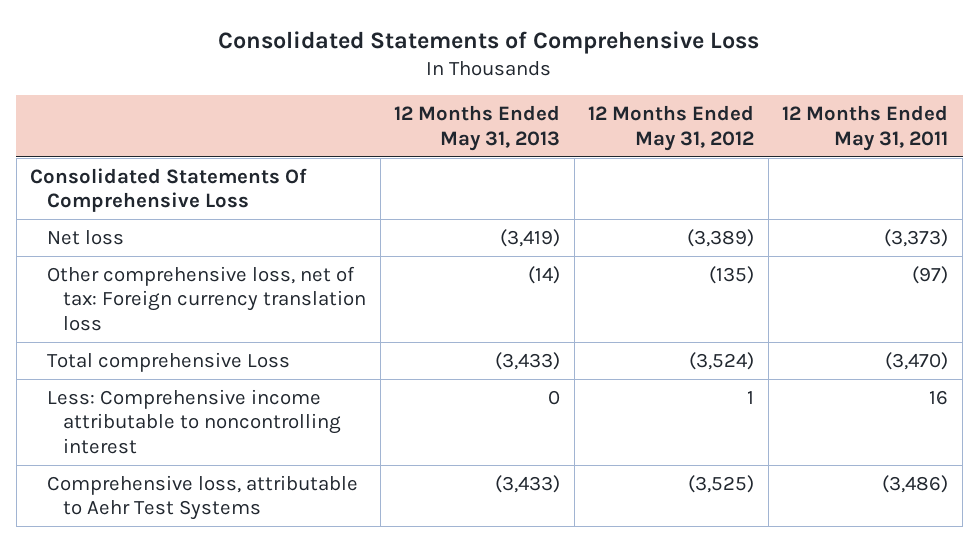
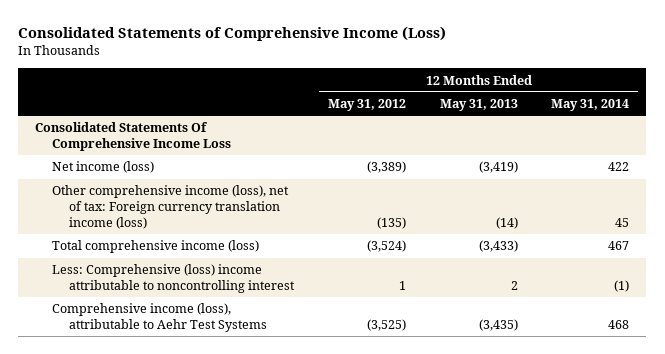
[218,30,760,54] Consolidated Statements of Comprehensive Loss -> [18,26,447,42] Consolidated Statements of Comprehensive Income (Loss)
[782,105,949,151] 12 Months Ended May 31, 2011 -> none
none -> [551,99,630,112] May 31, 2014
[30,167,308,213] Consolidated Statements Of Comprehensive Loss -> [35,122,232,151] Consolidated Statements Of Comprehensive Income Loss
[46,229,124,245] Net loss -> [52,161,155,174] Net income (loss)
[46,265,367,331] Other comprehensive loss, net of tax: Foreign currency translation loss -> [52,185,290,229] Other comprehensive income (loss), net of tax: Foreign currency translation income (loss)
[46,351,290,372] Total comprehensive Loss -> [52,240,260,254] Total comprehensive income (loss)
[46,388,342,454] Less: Comprehensive income attributable to noncontrolling interest -> [52,264,295,293] Less: Comprehensive (loss) income attributable to noncontrolling interest
[548,389,561,405] 0 -> [510,280,518,290] 2
[46,474,358,521] Comprehensive loss, attributable to Aehr Test Systems -> [52,303,267,332] Comprehensive income (loss), attributable to Aehr Test Systems
[495,474,561,493] (3,433) -> [478,318,518,331] (3,435)

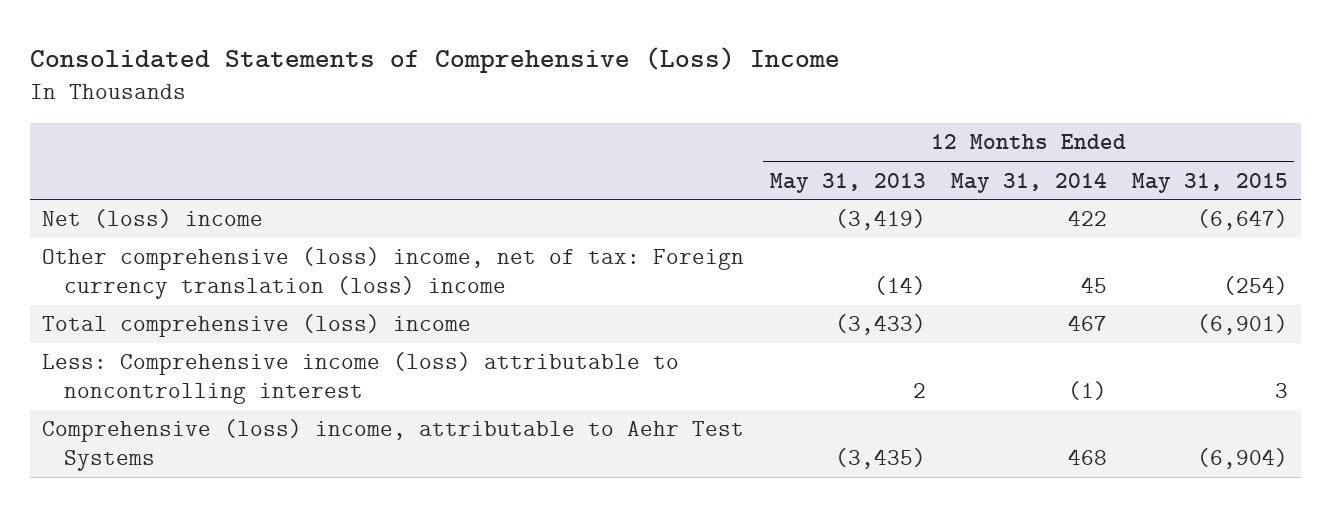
[18,26,447,42] Consolidated Statements of Comprehensive Income (Loss) -> [29,46,840,73] Consolidated Statements of Comprehensive (Loss) Income
[327,99,406,112] May 31, 2012 -> none
none -> [1132,172,1289,193] May 31, 2015
[35,122,232,151] Consolidated Statements Of Comprehensive Income Loss -> none
[52,161,155,174] Net income (loss) -> [42,209,264,229] Net (loss) income
[52,185,290,229] Other comprehensive income (loss), net of tax: Foreign currency translation income (loss) -> [42,247,745,300] Other comprehensive (loss) income, net of tax: Foreign currency translation (loss) income
[52,240,260,254] Total comprehensive income (loss) -> [42,314,472,338] Total comprehensive (loss) income
[52,264,295,293] Less: Comprehensive (loss) income attributable to noncontrolling interest -> [42,352,680,405] Less: Comprehensive income (loss) attributable to noncontrolling interest
[52,303,267,332] Comprehensive income (loss), attributable to Aehr Test Systems -> [42,419,745,472] Comprehensive (loss) income, attributable to Aehr Test Systems

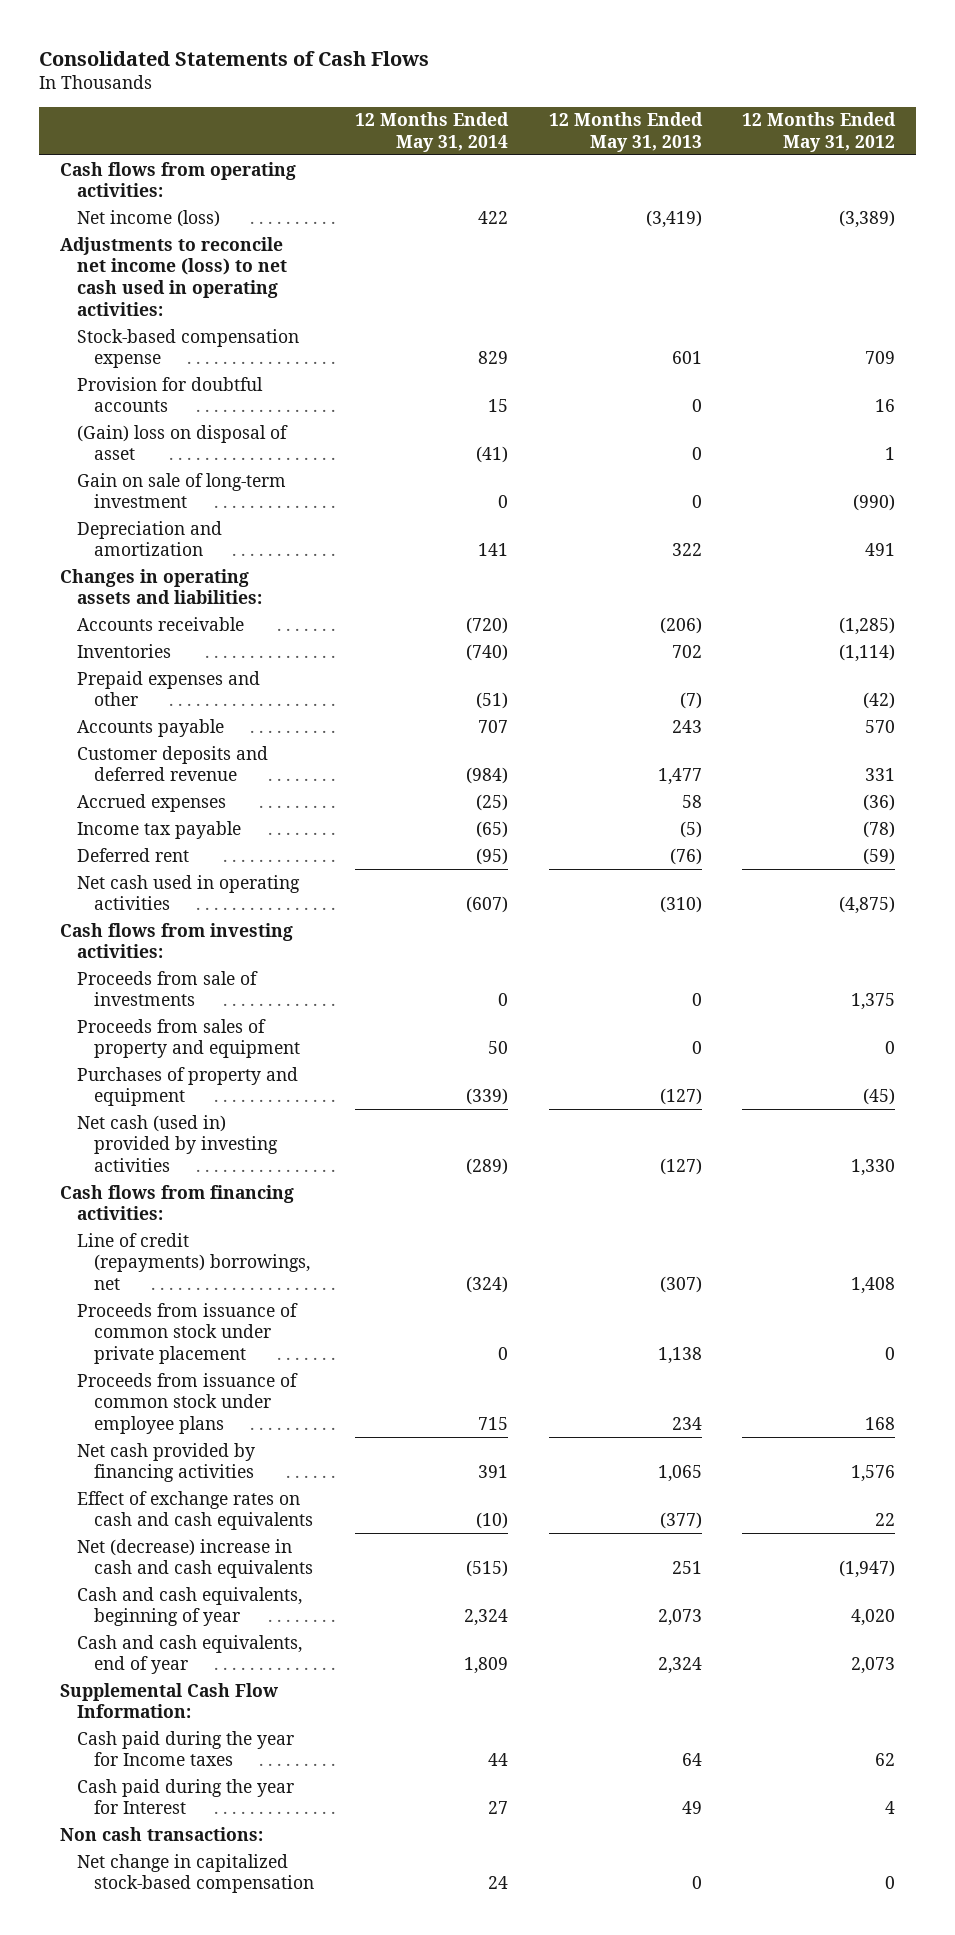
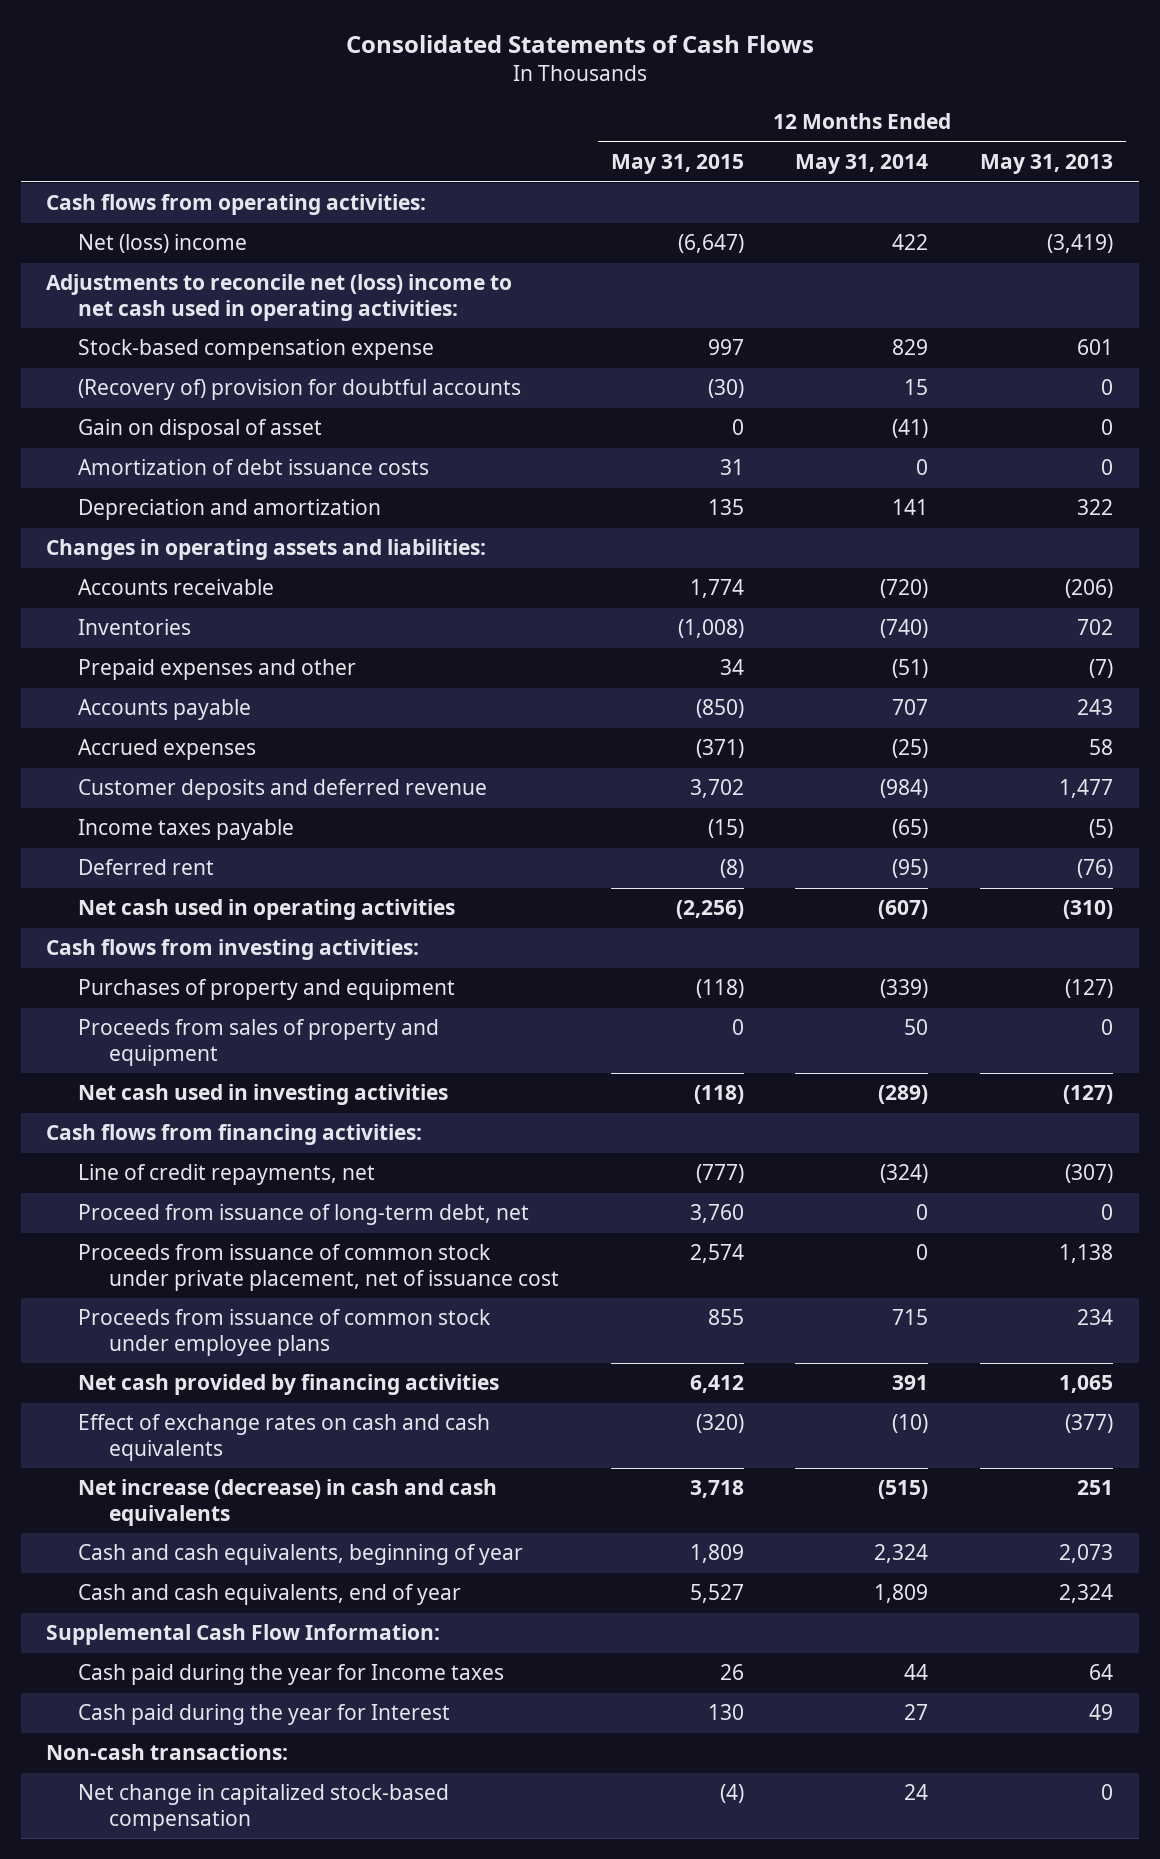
[742,112,897,152] 12 Months Ended May 31, 2012 -> none
none -> [610,154,744,175] May 31, 2015
[77,209,221,227] Net income (loss) -> [77,234,247,254] Net (loss) income
[59,236,288,316] Adjustments to reconcile net income (loss) to net cash used in operating activities: -> [46,274,513,321] Adjustments to reconcile net (loss) income to net cash used in operating activities:
[77,472,287,509] Gain on sale of long-term investment -> none
[77,376,264,413] Provision for doubtful accounts -> [77,379,521,401] (Recovery of) provision for doubtful accounts
[77,424,289,461] (Gain) loss on disposal of asset -> [77,419,322,441] Gain on disposal of asset
none -> [77,459,429,476] Amortization of debt issuance costs
[77,745,269,782] Customer deposits and deferred revenue -> [77,779,487,801] Customer deposits and deferred revenue
[77,820,242,839] Income tax payable -> [77,819,294,841] Income taxes payable
[77,970,259,1007] Proceeds from sale of investments -> none
[77,1018,301,1059] Proceeds from sales of property and equipment -> [77,1019,439,1066] Proceeds from sales of property and equipment
[77,1114,279,1172] Net cash (used in) provided by investing activities -> [77,1084,448,1106] Net cash used in investing activities
[77,1232,311,1290] Line of credit (repayments) borrowings, net -> [77,1164,375,1186] Line of credit repayments, net
none -> [77,1204,529,1226] Proceed from issuance of long-term debt, net
[77,1302,299,1364] Proceeds from issuance of common stock under private placement -> [77,1244,559,1291] Proceeds from issuance of common stock under private placement, net of issuance cost
[77,1538,314,1579] Net (decrease) increase in cash and cash equivalents -> [77,1479,497,1526] Net increase (decrease) in cash and cash equivalents
[59,1826,263,1841] Non cash transactions: -> [46,1744,289,1761] Non-cash transactions:

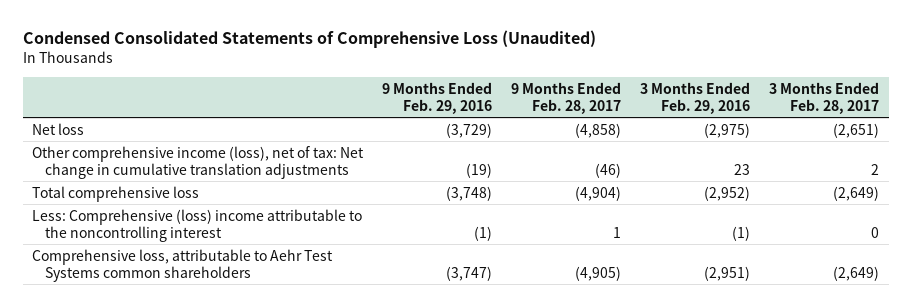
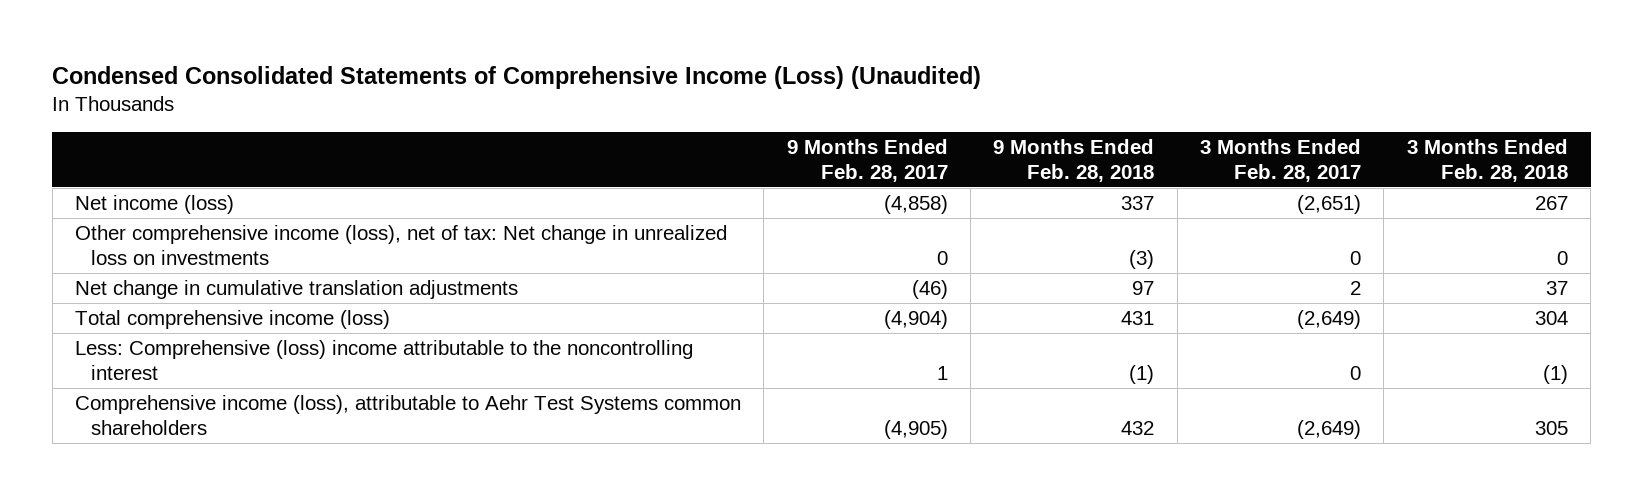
[22,30,596,49] Condensed Consolidated Statements of Comprehensive Loss (Unaudited) -> [52,65,982,89] Condensed Consolidated Statements of Comprehensive Income (Loss) (Unaudited)
[382,82,493,114] 9 Months Ended Feb. 29, 2016 -> none
[640,82,751,114] 3 Months Ended Feb. 29, 2016 -> none
none -> [993,138,1155,182] 9 Months Ended Feb. 28, 2018
none -> [1406,138,1568,182] 3 Months Ended Feb. 28, 2018
[32,122,85,135] Net loss -> [75,195,235,215] Net income (loss)
none -> [75,225,728,265] Other comprehensive income (loss), net of tax: Net change in unrealized loss on investments
[32,145,365,179] Other comprehensive income (loss), net of tax: Net change in cumulative translation adjustments -> [75,280,519,300] Net change in cumulative translation adjustments
[32,185,200,202] Total comprehensive loss -> [75,310,391,330] Total comprehensive income (loss)
[32,248,334,282] Comprehensive loss, attributable to Aehr Test Systems common shareholders -> [75,395,742,435] Comprehensive income (loss), attributable to Aehr Test Systems common shareholders

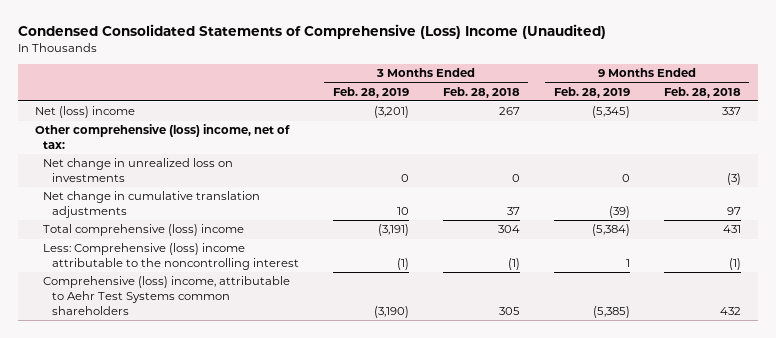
[52,65,982,89] Condensed Consolidated Statements of Comprehensive Income (Loss) (Unaudited) -> [17,24,606,40] Condensed Consolidated Statements of Comprehensive (Loss) Income (Unaudited)
[786,138,948,182] 9 Months Ended Feb. 28, 2017 -> none
[1200,138,1362,182] 3 Months Ended Feb. 28, 2017 -> none
none -> [332,86,409,98] Feb. 28, 2019
none -> [553,86,630,98] Feb. 28, 2019
[75,195,235,215] Net income (loss) -> [34,106,135,119] Net (loss) income
none -> [34,124,290,150] Other comprehensive (loss) income, net of tax:
[75,225,728,265] Other comprehensive income (loss), net of tax: Net change in unrealized loss on investments -> [43,158,234,183] Net change in unrealized loss on investments
[75,310,391,330] Total comprehensive income (loss) -> [43,224,245,237] Total comprehensive (loss) income
[75,395,742,435] Comprehensive income (loss), attributable to Aehr Test Systems common shareholders -> [43,276,291,316] Comprehensive (loss) income, attributable to Aehr Test Systems common shareholders

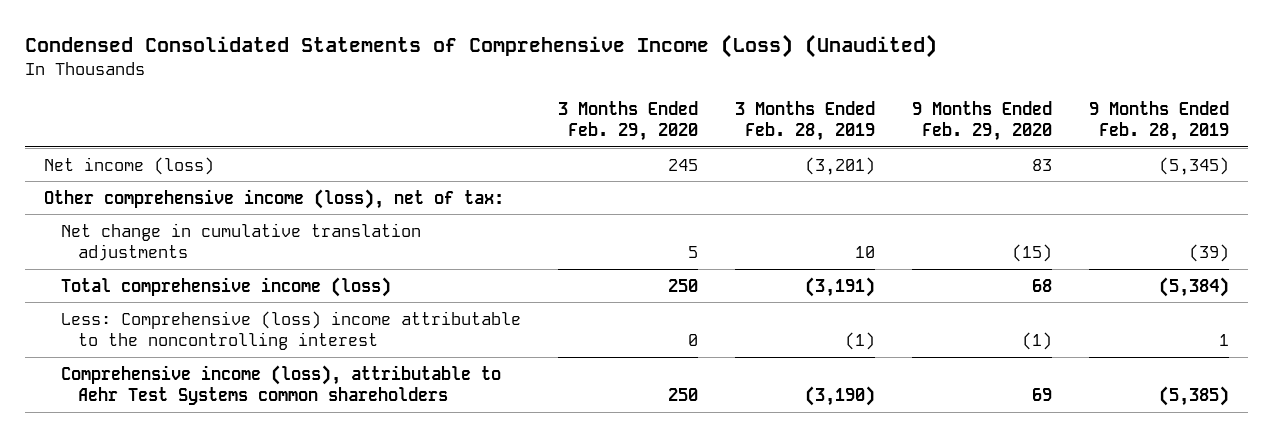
[17,24,606,40] Condensed Consolidated Statements of Comprehensive (Loss) Income (Unaudited) -> [25,33,938,58] Condensed Consolidated Statements of Comprehensive Income (Loss) (Unaudited)
[442,86,520,98] Feb. 28, 2018 -> none
[663,86,741,98] Feb. 28, 2018 -> none
none -> [557,100,698,141] 3 Months Ended Feb. 29, 2020
none -> [912,100,1053,141] 9 Months Ended Feb. 29, 2020
[43,158,234,183] Net change in unrealized loss on investments -> none
[34,106,135,119] Net (loss) income -> [43,156,214,175] Net income (loss)
[34,124,290,150] Other comprehensive (loss) income, net of tax: -> [43,188,504,209] Other comprehensive income (loss), net of tax:
[43,224,245,237] Total comprehensive (loss) income -> [60,276,391,297] Total comprehensive income (loss)
[43,276,291,316] Comprehensive (loss) income, attributable to Aehr Test Systems common shareholders -> [60,364,501,405] Comprehensive income (loss), attributable to Aehr Test Systems common shareholders

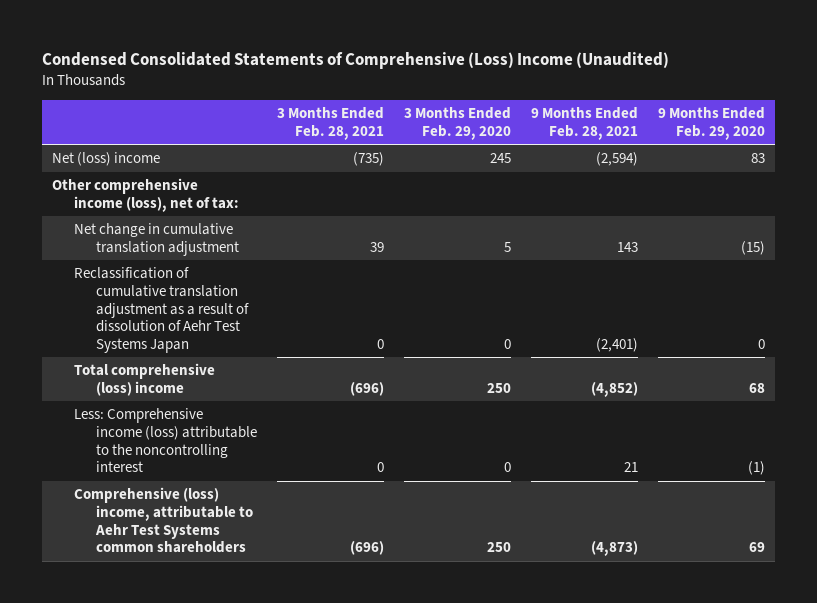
[25,33,938,58] Condensed Consolidated Statements of Comprehensive Income (Loss) (Unaudited) -> [41,51,669,69] Condensed Consolidated Statements of Comprehensive (Loss) Income (Unaudited)
[735,100,876,141] 3 Months Ended Feb. 28, 2019 -> none
[1089,100,1230,141] 9 Months Ended Feb. 28, 2019 -> none
none -> [276,107,384,140] 3 Months Ended Feb. 28, 2021
none -> [530,107,638,140] 9 Months Ended Feb. 28, 2021
[43,156,214,175] Net income (loss) -> [51,152,160,167] Net (loss) income
[60,222,421,261] Net change in cumulative translation adjustments -> [73,223,239,256] Net change in cumulative translation adjustment
none -> [73,267,249,353] Reclassification of cumulative translation adjustment as a result of dissolution of Aehr Test Systems Japan
[60,276,391,297] Total comprehensive income (loss) -> [73,363,215,396] Total comprehensive (loss) income
[60,310,521,350] Less: Comprehensive (loss) income attributable to the noncontrolling interest -> [73,408,257,473] Less: Comprehensive income (loss) attributable to the noncontrolling interest
[60,364,501,405] Comprehensive income (loss), attributable to Aehr Test Systems common shareholders -> [73,487,253,554] Comprehensive (loss) income, attributable to Aehr Test Systems common shareholders

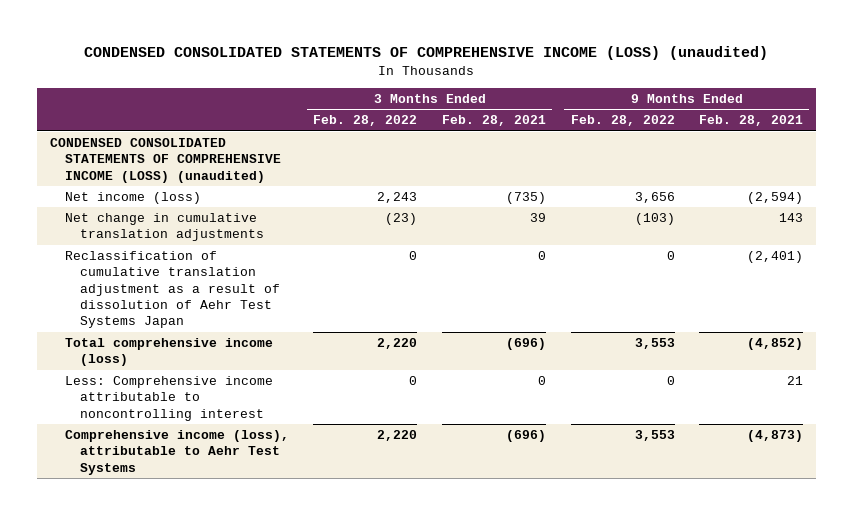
[41,51,669,69] Condensed Consolidated Statements of Comprehensive (Loss) Income (Unaudited) -> [84,46,769,61] CONDENSED CONSOLIDATED STATEMENTS OF COMPREHENSIVE INCOME (LOSS) (unaudited)
[403,107,511,140] 3 Months Ended Feb. 29, 2020 -> none
[657,107,765,140] 9 Months Ended Feb. 29, 2020 -> none
none -> [313,115,418,127] Feb. 28, 2022
none -> [570,115,675,127] Feb. 28, 2022
[51,178,239,212] Other comprehensive income (loss), net of tax: -> none
none -> [49,137,281,183] CONDENSED CONSOLIDATED STATEMENTS OF COMPREHENSIVE INCOME (LOSS) (unaudited)
[51,152,160,167] Net (loss) income -> [64,191,201,204] Net income (loss)
[73,223,239,256] Net change in cumulative translation adjustment -> [64,212,264,242] Net change in cumulative translation adjustments
[73,363,215,396] Total comprehensive (loss) income -> [64,337,273,367] Total comprehensive income (loss)
[73,408,257,473] Less: Comprehensive income (loss) attributable to the noncontrolling interest -> [64,375,273,421] Less: Comprehensive income attributable to noncontrolling interest
[73,487,253,554] Comprehensive (loss) income, attributable to Aehr Test Systems common shareholders -> [64,429,289,475] Comprehensive income (loss), attributable to Aehr Test Systems

